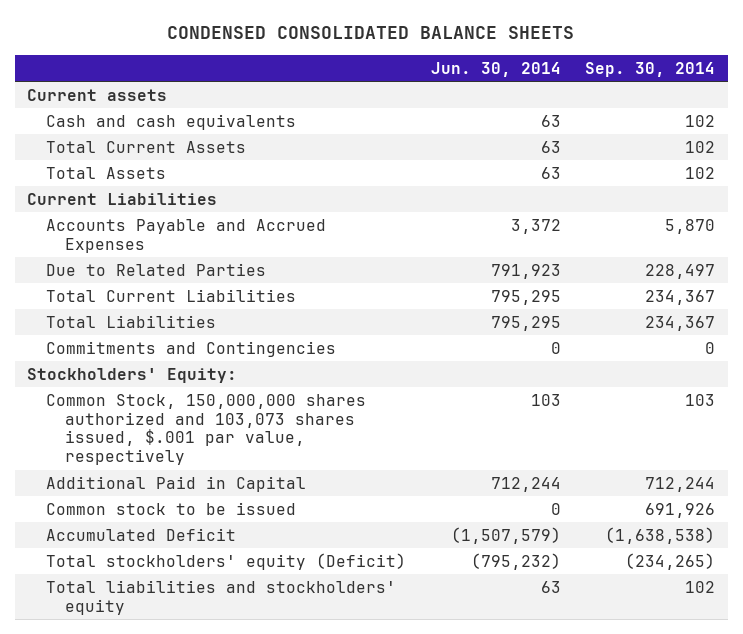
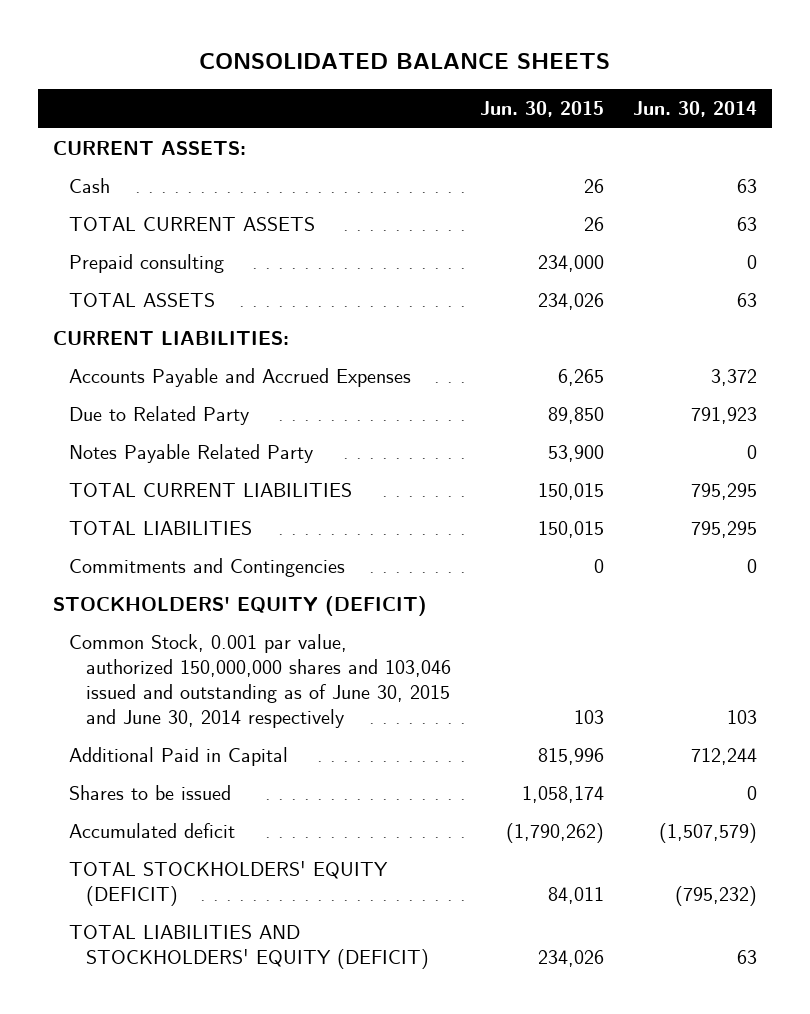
[167,26,575,40] CONDENSED CONSOLIDATED BALANCE SHEETS -> [198,53,610,70] CONSOLIDATED BALANCE SHEETS
[585,61,716,77] Sep. 30, 2014 -> none
none -> [480,101,605,118] Jun. 30, 2015
[46,113,297,130] Cash and cash equivalents -> none
[27,88,168,101] Current assets -> [52,141,246,156] CURRENT ASSETS:
none -> [69,178,111,194] Cash
[46,140,247,153] Total Current Assets -> [69,217,316,232] TOTAL CURRENT ASSETS
none -> [69,254,225,274] Prepaid consulting
[46,166,167,179] Total Assets -> [69,293,216,308] TOTAL ASSETS
[27,192,218,205] Current Liabilities -> [52,331,289,346] CURRENT LIABILITIES:
[46,262,267,276] Due to Related Parties -> [69,406,250,426] Due to Related Party
none -> [69,444,314,464] Notes Payable Related Party
[46,288,297,302] Total Current Liabilities -> [69,483,353,498] TOTAL CURRENT LIABILITIES
[46,314,217,328] Total Liabilities -> [69,521,253,536] TOTAL LIABILITIES
[27,367,238,383] Stockholders' Equity: -> [52,596,427,617] STOCKHOLDERS' EQUITY (DEFICIT)
[46,393,367,466] Common Stock, 150,000,000 shares authorized and 103,073 shares issued, $.001 par value, respectively -> [69,634,452,729] Common Stock, 0.001 par value, authorized 150,000,000 shares and 103,046 issued and outstanding as of June 30, 2015 and June 30, 2014 respectively
[46,501,297,515] Common stock to be issued -> [69,785,232,801] Shares to be issued
[46,527,237,541] Accumulated Deficit -> [69,823,236,839] Accumulated deficit
[46,552,407,570] Total stockholders' equity (Deficit) -> [69,861,389,907] TOTAL STOCKHOLDERS' EQUITY (DEFICIT)
[46,579,397,615] Total liabilities and stockholders' equity -> [69,925,430,970] TOTAL LIABILITIES AND STOCKHOLDERS' EQUITY (DEFICIT)

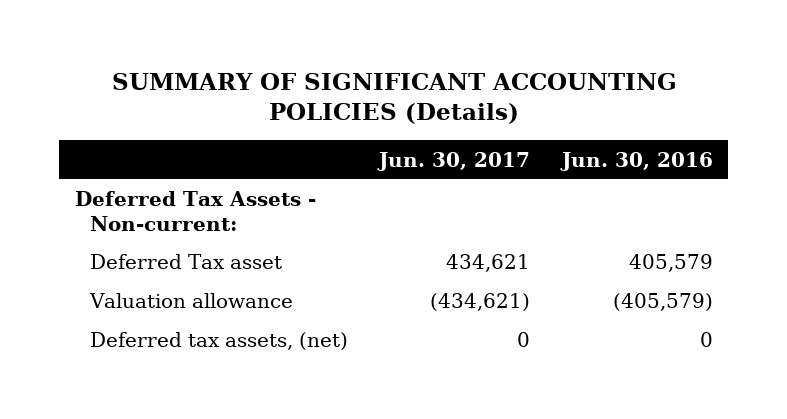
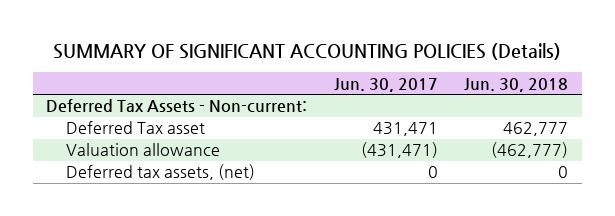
[559,151,713,171] Jun. 30, 2016 -> none
none -> [464,77,569,92] Jun. 30, 2018
[446,254,531,273] 434,621 -> [372,122,438,137] 431,471
[430,293,531,312] (434,621) -> [360,142,438,159] (431,471)

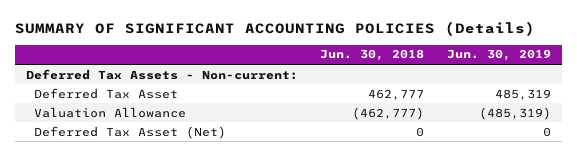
[333,77,438,92] Jun. 30, 2017 -> none
none -> [446,49,551,62] Jun. 30, 2019
[66,121,206,135] Deferred Tax asset -> [34,87,179,99] Deferred Tax Asset
[66,143,221,157] Valuation allowance -> [34,106,187,118] Valuation Allowance
[66,164,256,181] Deferred tax assets, (net) -> [34,125,227,139] Deferred Tax Asset (Net)

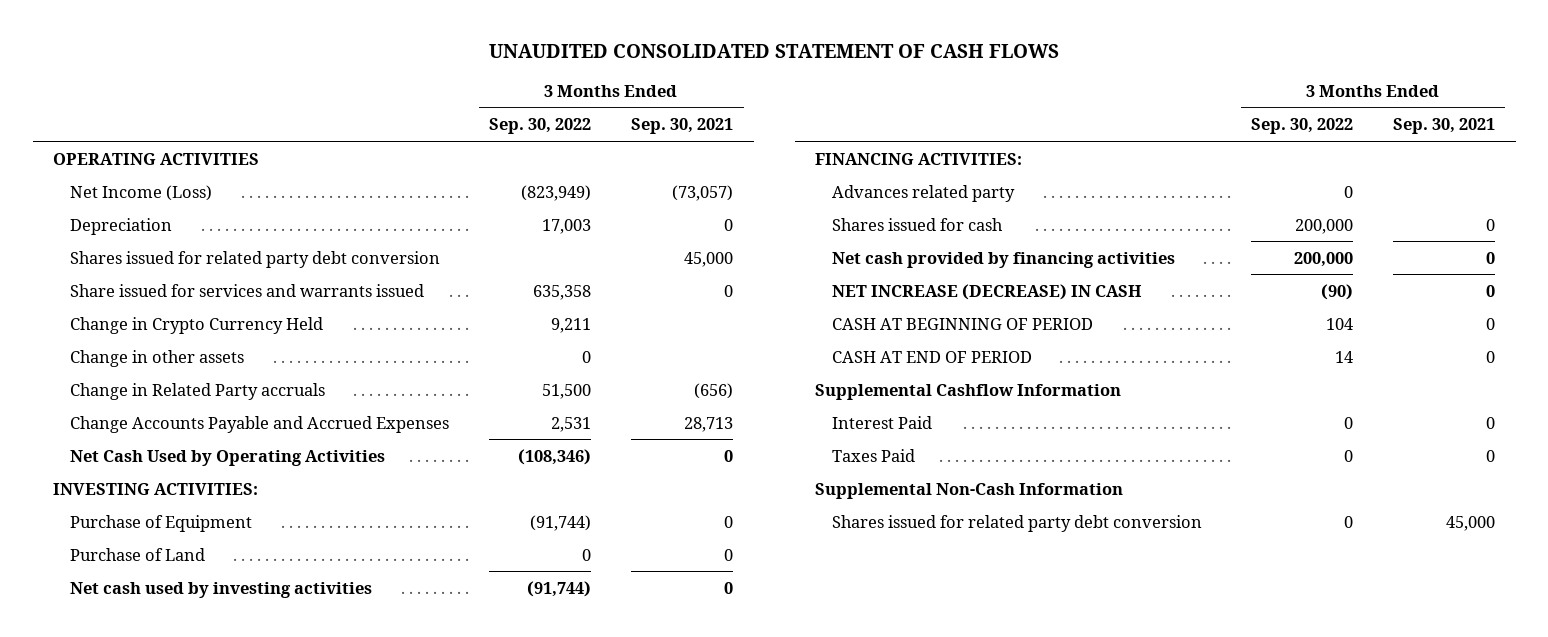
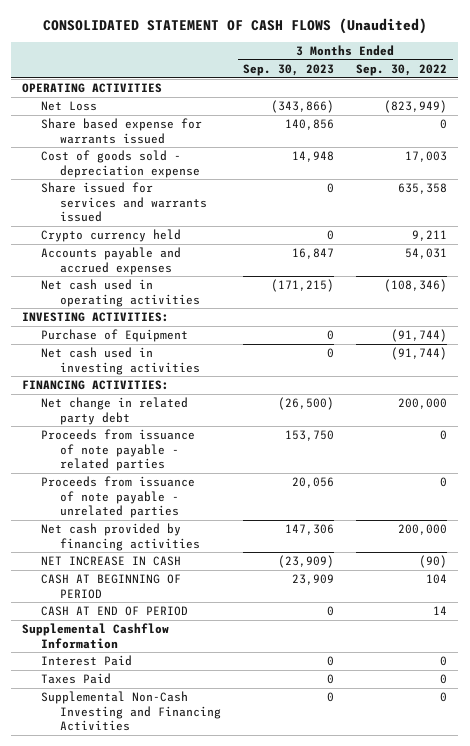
[489,44,1060,59] UNAUDITED CONSOLIDATED STATEMENT OF CASH FLOWS -> [42,17,427,34] CONSOLIDATED STATEMENT OF CASH FLOWS (Unaudited)
[631,118,734,135] Sep. 30, 2021 -> none
none -> [243,64,335,77] Sep. 30, 2023
[69,250,440,268] Shares issued for related party debt conversion -> none
[69,184,212,201] Net Income (Loss) -> [41,101,98,112] Net Loss
none -> [41,118,203,144] Share based expense for warrants issued
[69,217,172,235] Depreciation -> [41,150,201,178] Cost of goods sold - depreciation expense
[69,349,244,367] Change in other assets -> none
[69,382,325,400] Change in Related Party accruals -> none
[69,316,323,334] Change in Crypto Currency Held -> [41,229,182,243] Crypto currency held
[69,415,449,433] Change Accounts Payable and Accrued Expenses -> [41,247,182,275] Accounts payable and accrued expenses
[551,416,592,432] 2,531 -> [405,248,448,260] 54,031
[69,449,385,466] Net Cash Used by Operating Activities -> [41,279,201,307] Net cash used in operating activities
[69,547,205,561] Purchase of Land -> none
[69,581,372,598] Net cash used by investing activities -> [41,347,201,375] Net cash used in investing activities
[831,217,1003,231] Shares issued for cash -> none
none -> [41,397,189,425] Net change in related party debt
[831,184,1015,202] Advances related party -> [41,429,196,472] Proceeds from issuance of note payable - related parties
none -> [41,476,196,519] Proceeds from issuance of note payable - unrelated parties
[831,283,1142,300] NET INCREASE (DECREASE) IN CASH -> [41,556,182,567] NET INCREASE IN CASH
[814,482,1123,499] Supplemental Non-Cash Information -> none
[831,514,1202,532] Shares issued for related party debt conversion -> none
none -> [41,691,222,732] Supplemental Non-Cash Investing and Financing Activities

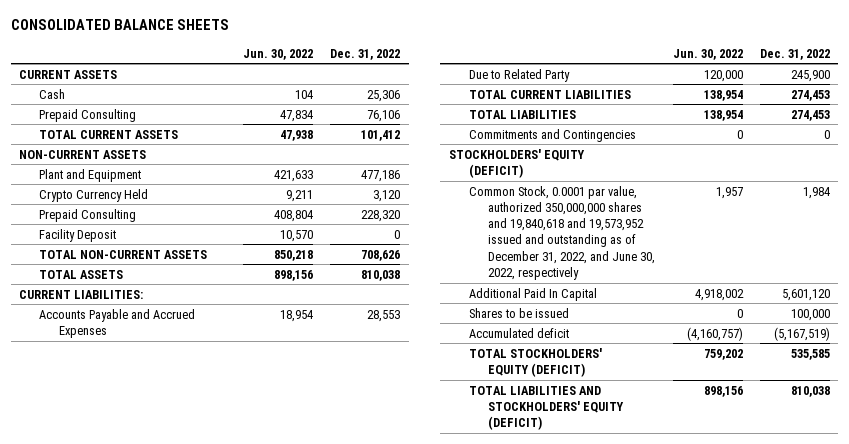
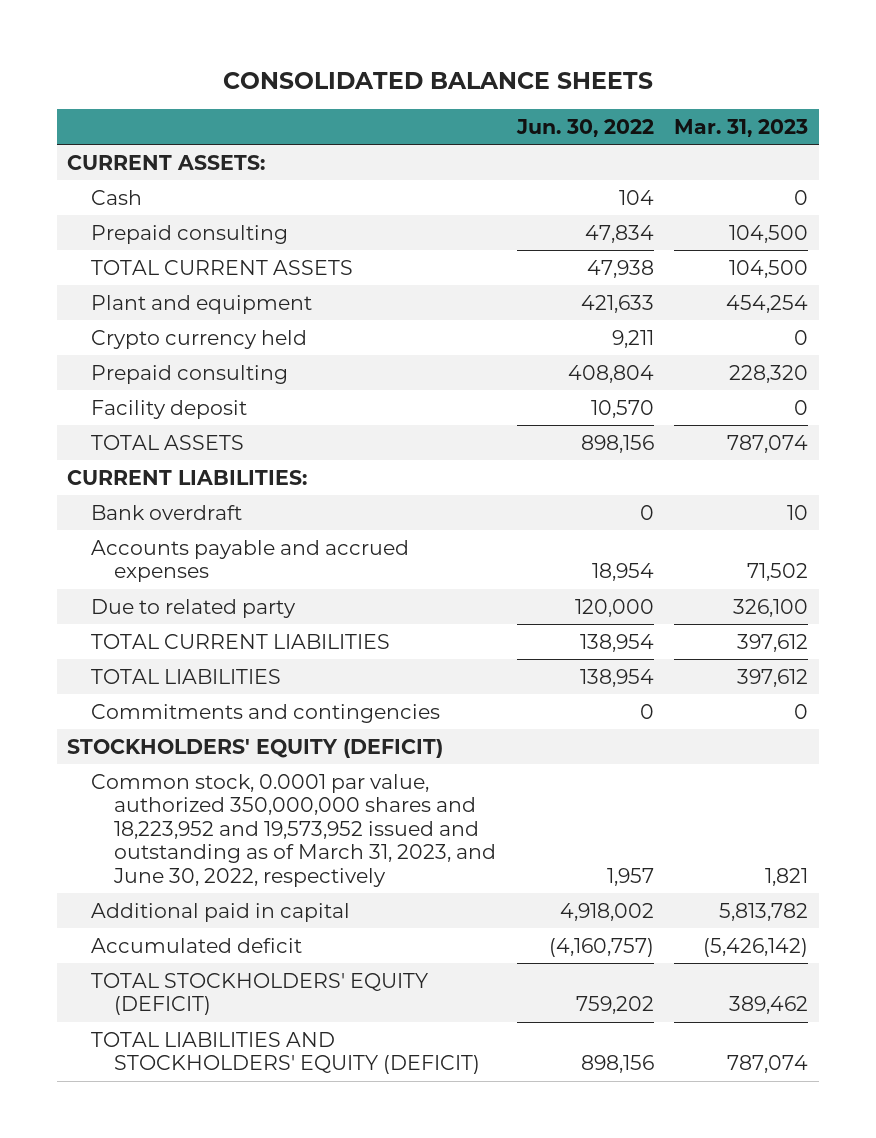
[330,48,401,60] Dec. 31, 2022 -> none
none -> [674,118,809,137] Mar. 31, 2023
[19,69,118,79] CURRENT ASSETS -> [67,154,266,170] CURRENT ASSETS:
[39,108,137,122] Prepaid Consulting -> [90,224,288,244] Prepaid consulting
[19,149,147,159] NON-CURRENT ASSETS -> none
[39,249,208,259] TOTAL NON-CURRENT ASSETS -> none
[39,168,142,182] Plant and Equipment -> [90,294,312,314] Plant and equipment
[39,188,149,202] Crypto Currency Held -> [90,329,307,349] Crypto currency held
[39,208,137,222] Prepaid Consulting -> [90,364,288,384] Prepaid consulting
[39,228,117,242] Facility Deposit -> [90,399,247,419] Facility deposit
none -> [90,504,242,520] Bank overdraft
[39,308,196,338] Accounts Payable and Accrued Expenses -> [90,539,409,583] Accounts payable and accrued expenses
[468,68,570,82] Due to Related Party -> [90,598,296,618] Due to related party
[468,128,636,142] Commitments and Contingencies -> [90,703,440,723] Commitments and contingencies
[468,307,569,318] Shares to be issued -> none
[468,185,656,280] Common Stock, 0.0001 par value, authorized 350,000,000 shares and 19,840,618 and 19,573,952 issued and outstanding as of December 31, 2022, and June 30, 2022, respectively -> [90,773,497,888] Common stock, 0.0001 par value, authorized 350,000,000 shares and 18,223,952 and 19,573,952 issued and outstanding as of March 31, 2023, and June 30, 2022, respectively
[468,287,597,301] Additional Paid In Capital -> [90,902,350,922] Additional paid in capital

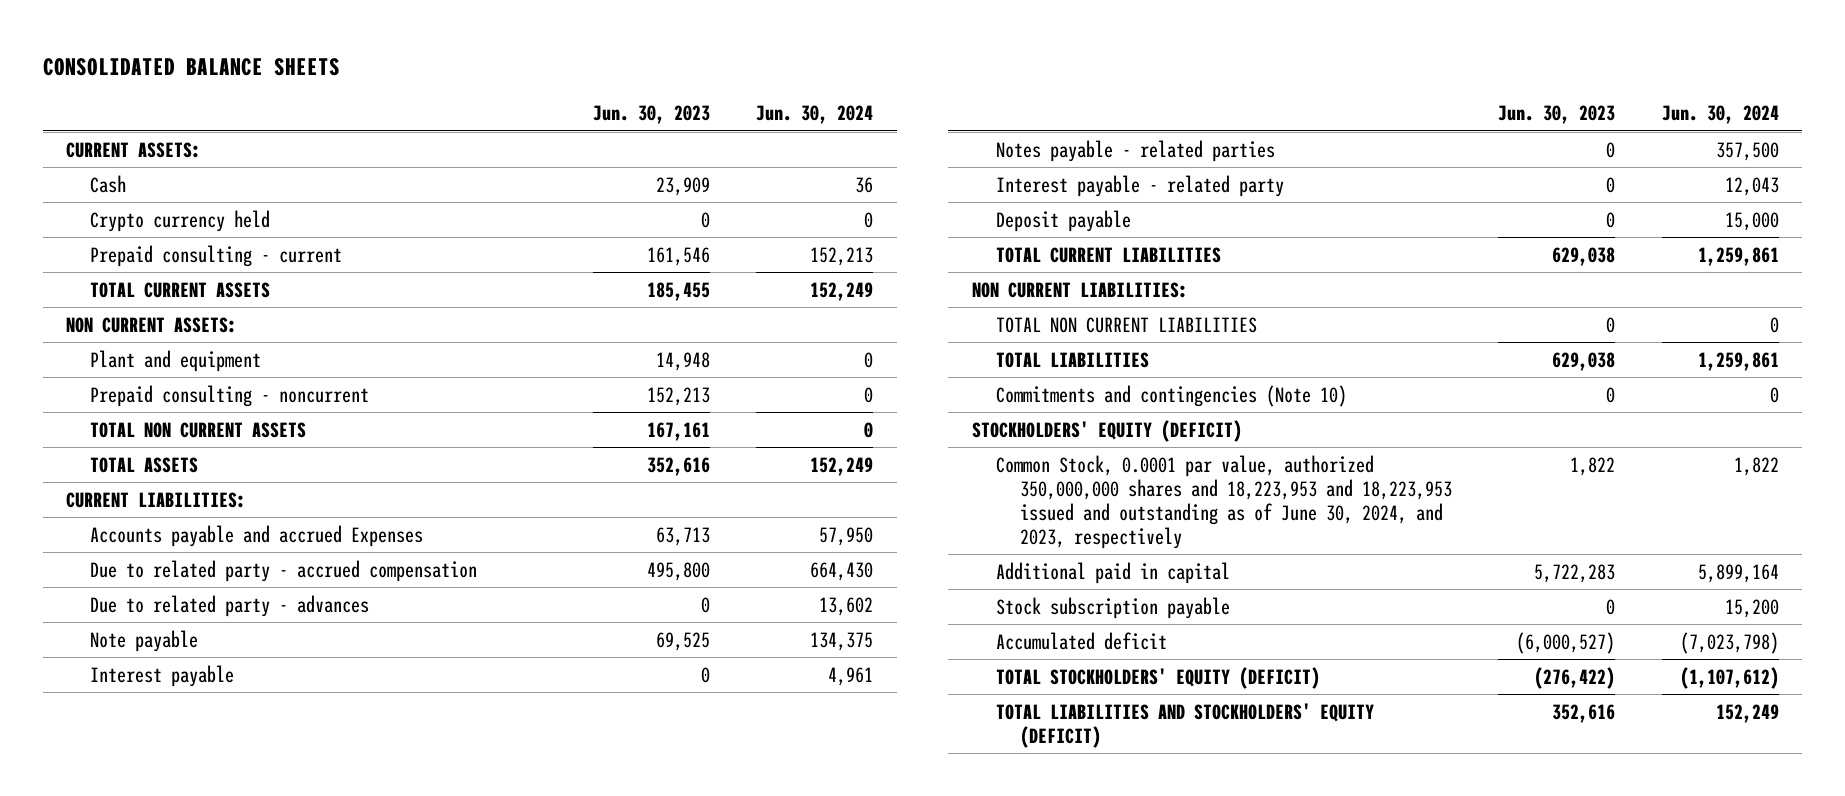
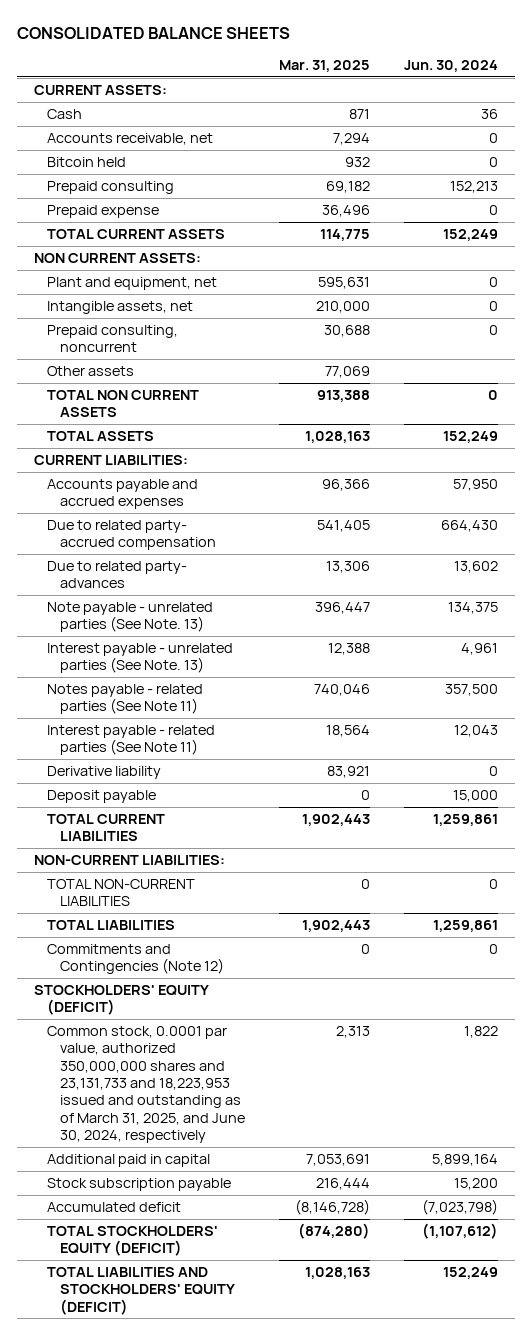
[592,105,710,125] Jun. 30, 2023 -> none
none -> [279,60,371,73] Mar. 31, 2025
[90,209,271,232] Crypto currency held -> none
none -> [47,133,214,146] Accounts receivable, net
none -> [47,157,127,168] Bitcoin held
none -> [47,181,175,195] Prepaid consulting
[90,244,343,267] Prepaid consulting - current -> [47,205,160,219] Prepaid expense
[810,246,874,266] 152,213 -> [489,205,499,216] 0
[90,349,262,372] Plant and equipment -> [47,277,218,291] Plant and equipment, net
none -> [47,301,194,315] Intangible assets, net
[90,384,370,407] Prepaid consulting - noncurrent -> [47,325,179,353] Prepaid consulting, noncurrent
none -> [47,366,135,377] Other assets
[90,524,424,547] Accounts payable and accrued Expenses -> [47,479,199,510] Accounts payable and accrued expenses
[90,559,478,582] Due to related party - accrued compensation -> [47,520,217,551] Due to related party- accrued compensation
[90,594,370,617] Due to related party - advances -> [47,561,188,589] Due to related party- advances
[90,629,199,652] Note payable -> [47,602,214,633] Note payable - unrelated parties (See Note. 13)
[90,664,235,687] Interest payable -> [47,643,234,674] Interest payable - unrelated parties (See Note. 13)
[995,139,1275,162] Notes payable - related parties -> [47,684,204,715] Notes payable - related parties (See Note 11)
[995,174,1284,197] Interest payable - related party -> [47,725,216,756] Interest payable - related parties (See Note 11)
none -> [47,766,162,780] Derivative liability
[971,281,1188,298] NON CURRENT LIABILITIES: -> [33,855,225,866] NON-CURRENT LIABILITIES:
[995,316,1257,333] TOTAL NON CURRENT LIABILITIES -> [47,879,196,907] TOTAL NON-CURRENT LIABILITIES
[995,384,1347,407] Commitments and contingencies (Note 10) -> [47,944,225,975] Commitments and Contingencies (Note 12)
[995,454,1452,549] Common Stock, 0.0001 par value, authorized 350,000,000 shares and 18,223,953 and 18,223,953 issued and outstanding as of June 30, 2024, and 2023, respectively -> [47,1026,246,1143] Common stock, 0.0001 par value, authorized 350,000,000 shares and 23,131,733 and 18,223,953 issued and outstanding as of March 31, 2025, and June 30, 2024, respectively

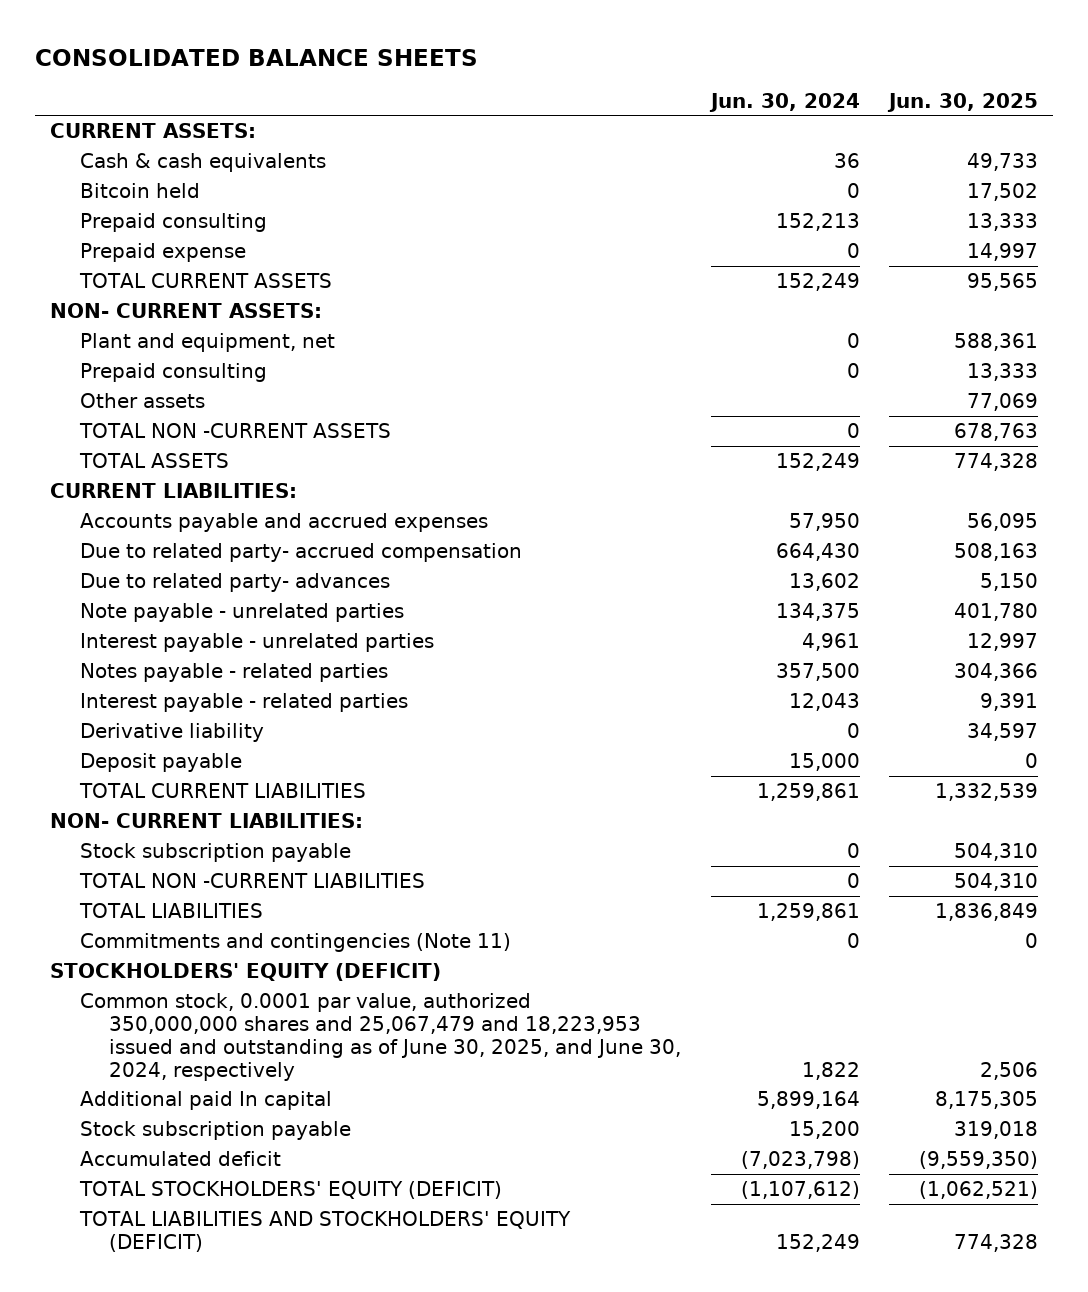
[279,60,371,73] Mar. 31, 2025 -> none
none -> [887,92,1039,112] Jun. 30, 2025
[47,133,214,146] Accounts receivable, net -> none
[47,109,83,120] Cash -> [79,153,326,173] Cash & cash equivalents
[33,253,201,264] NON CURRENT ASSETS: -> [50,303,323,319] NON- CURRENT ASSETS:
[47,301,194,315] Intangible assets, net -> none
[47,325,179,353] Prepaid consulting, noncurrent -> [79,363,267,383] Prepaid consulting
[47,390,200,418] TOTAL NON CURRENT ASSETS -> [78,423,391,439] TOTAL NON -CURRENT ASSETS
[47,602,214,633] Note payable - unrelated parties (See Note. 13) -> [79,603,404,623] Note payable - unrelated parties
[47,643,234,674] Interest payable - unrelated parties (See Note. 13) -> [79,633,434,653] Interest payable - unrelated parties
[47,684,204,715] Notes payable - related parties (See Note 11) -> [79,663,388,683] Notes payable - related parties
[47,725,216,756] Interest payable - related parties (See Note 11) -> [79,693,408,713] Interest payable - related parties
[33,855,225,866] NON-CURRENT LIABILITIES: -> [50,813,364,829] NON- CURRENT LIABILITIES:
none -> [79,843,351,863] Stock subscription payable
[47,879,196,907] TOTAL NON-CURRENT LIABILITIES -> [78,873,425,889] TOTAL NON -CURRENT LIABILITIES
[47,944,225,975] Commitments and Contingencies (Note 12) -> [79,933,511,953] Commitments and contingencies (Note 11)
[47,1026,246,1143] Common stock, 0.0001 par value, authorized 350,000,000 shares and 23,131,733 and 18,223,953 issued and outstanding as of March 31, 2025, and June 30, 2024, respectively -> [79,993,681,1081] Common stock, 0.0001 par value, authorized 350,000,000 shares and 25,067,479 and 18,223,953 issued and outstanding as of June 30, 2025, and June 30, 2024, respectively
[47,1154,211,1168] Additional paid in capital -> [79,1091,332,1111] Additional paid In capital

